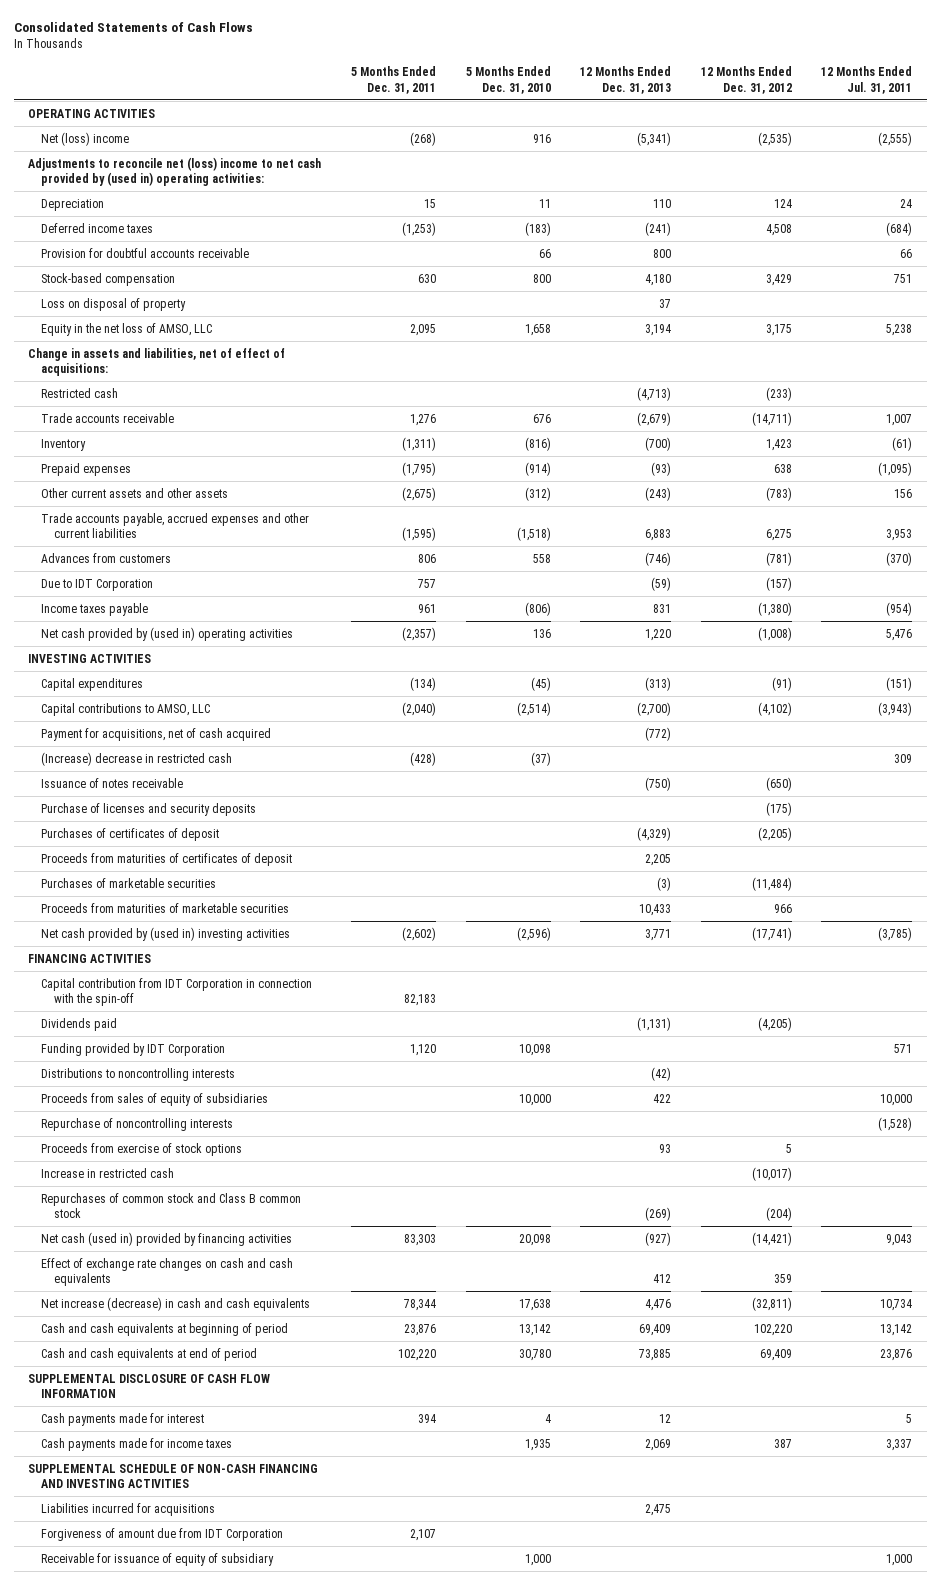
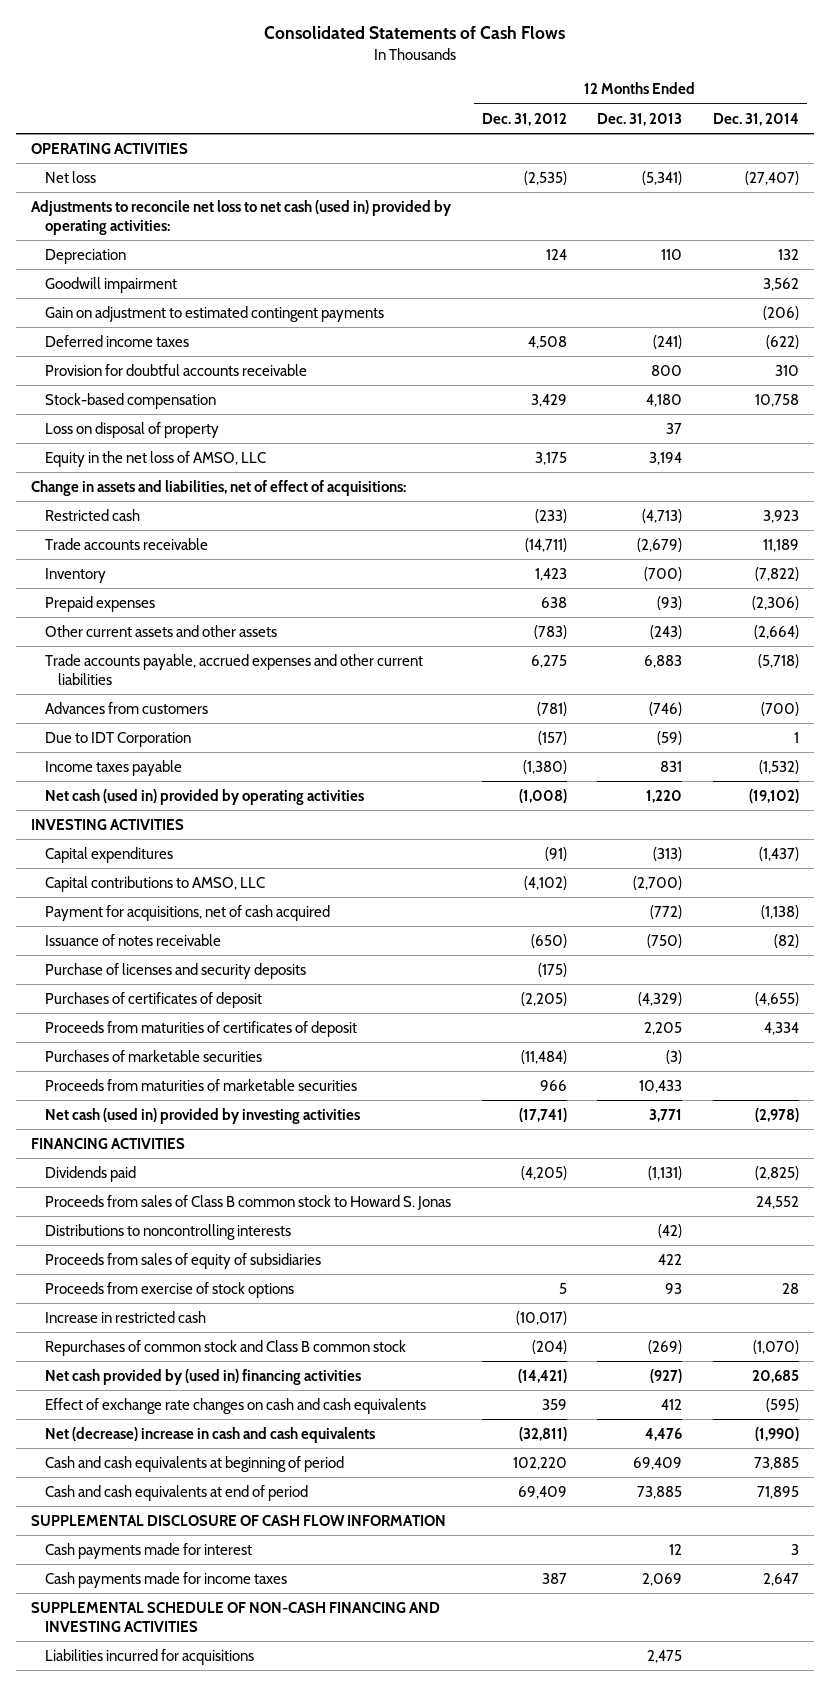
[350,66,436,94] 5 Months Ended Dec. 31, 2011 -> none
[465,66,551,94] 5 Months Ended Dec. 31, 2010 -> none
[821,66,913,94] 12 Months Ended Jul. 31, 2011 -> none
none -> [712,112,799,126] Dec. 31, 2014
[41,131,130,146] Net (loss) income -> [44,170,96,183] Net loss
[28,156,322,186] Adjustments to reconcile net (loss) income to net cash provided by (used in) operating activities: -> [31,199,453,236] Adjustments to reconcile net loss to net cash (used in) provided by operating activities:
none -> [44,276,177,293] Goodwill impairment
none -> [44,305,384,322] Gain on adjustment to estimated contingent payments
[41,626,294,641] Net cash provided by (used in) operating activities -> [44,788,364,805] Net cash (used in) provided by operating activities
[41,751,233,766] (Increase) decrease in restricted cash -> none
[41,926,291,941] Net cash provided by (used in) investing activities -> [44,1107,360,1124] Net cash (used in) provided by investing activities
[41,977,313,1006] Capital contribution from IDT Corporation in connection with the spin-off -> none
[41,1042,226,1056] Funding provided by IDT Corporation -> none
none -> [44,1194,451,1210] Proceeds from sales of Class B common stock to Howard S. Jonas
[41,1117,234,1131] Repurchase of noncontrolling interests -> none
[41,1231,293,1246] Net cash (used in) provided by financing activities -> [44,1368,361,1385] Net cash provided by (used in) financing activities
[41,1296,311,1311] Net increase (decrease) in cash and cash equivalents -> [44,1426,375,1443] Net (decrease) increase in cash and cash equivalents
[41,1527,284,1541] Forgiveness of amount due from IDT Corporation -> none
[41,1552,275,1566] Receivable for issuance of equity of subsidiary -> none

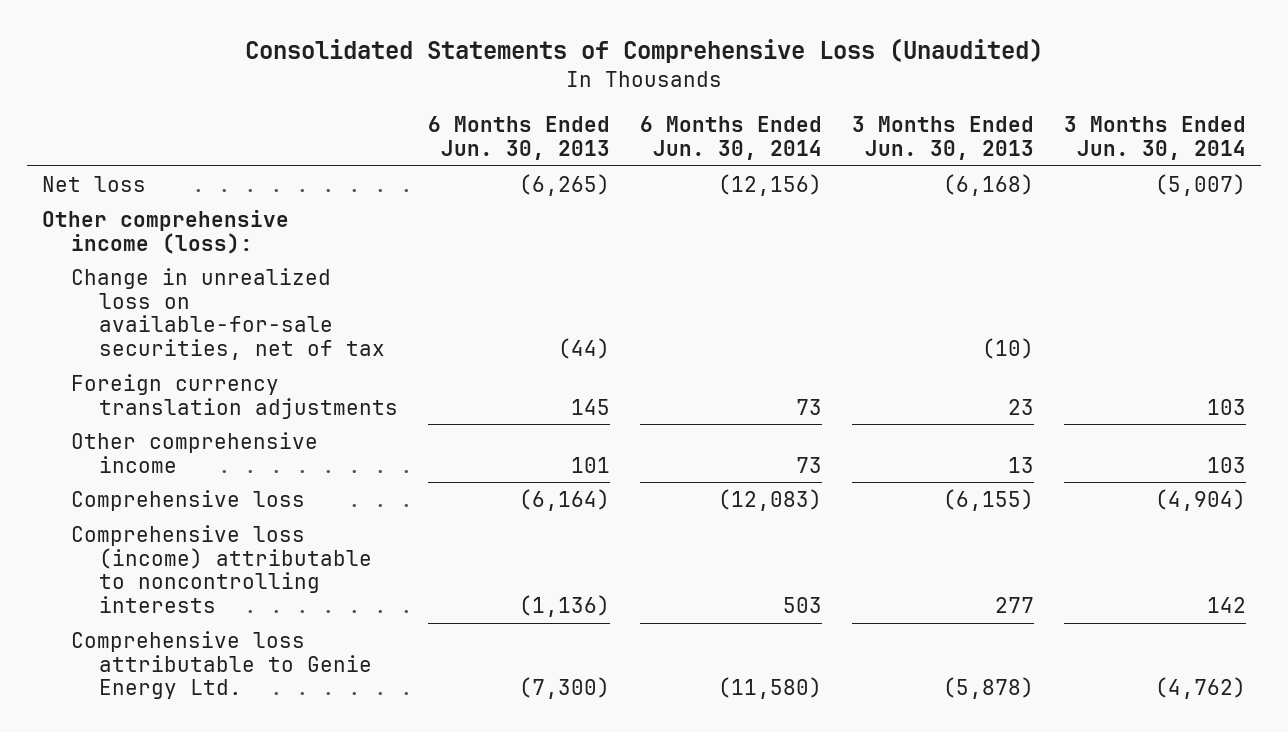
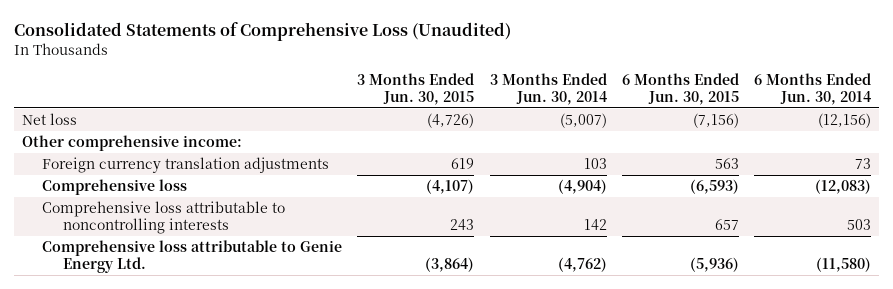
[427,116,610,160] 6 Months Ended Jun. 30, 2013 -> none
[851,116,1034,160] 3 Months Ended Jun. 30, 2013 -> none
none -> [357,72,475,105] 3 Months Ended Jun. 30, 2015
none -> [621,72,739,105] 6 Months Ended Jun. 30, 2015
[70,267,385,361] Change in unrealized loss on available-for-sale securities, net of tax -> none
[42,209,290,254] Other comprehensive income (loss): -> [21,135,242,152] Other comprehensive income:
[70,431,318,473] Other comprehensive income -> none
[70,524,372,614] Comprehensive loss (income) attributable to noncontrolling interests -> [42,201,286,235] Comprehensive loss attributable to noncontrolling interests

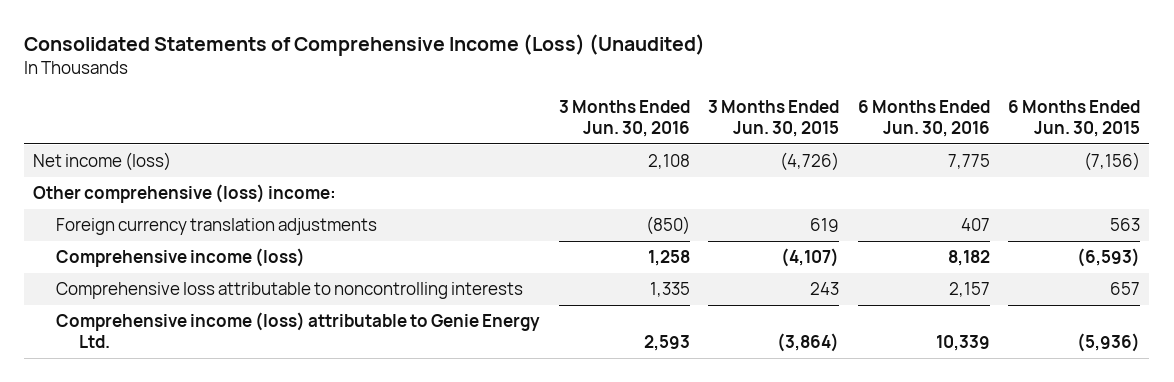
[13,21,511,41] Consolidated Statements of Comprehensive Loss (Unaudited) -> [24,33,706,56] Consolidated Statements of Comprehensive Income (Loss) (Unaudited)
[489,72,607,105] 3 Months Ended Jun. 30, 2014 -> none
[754,72,872,105] 6 Months Ended Jun. 30, 2014 -> none
none -> [558,100,690,138] 3 Months Ended Jun. 30, 2016
none -> [857,100,990,138] 6 Months Ended Jun. 30, 2016
[21,113,77,126] Net loss -> [33,152,172,172] Net income (loss)
[21,135,242,152] Other comprehensive income: -> [33,184,337,204] Other comprehensive (loss) income:
[42,179,188,196] Comprehensive loss -> [56,248,306,268] Comprehensive income (loss)
[42,240,343,274] Comprehensive loss attributable to Genie Energy Ltd. -> [56,312,541,349] Comprehensive income (loss) attributable to Genie Energy Ltd.

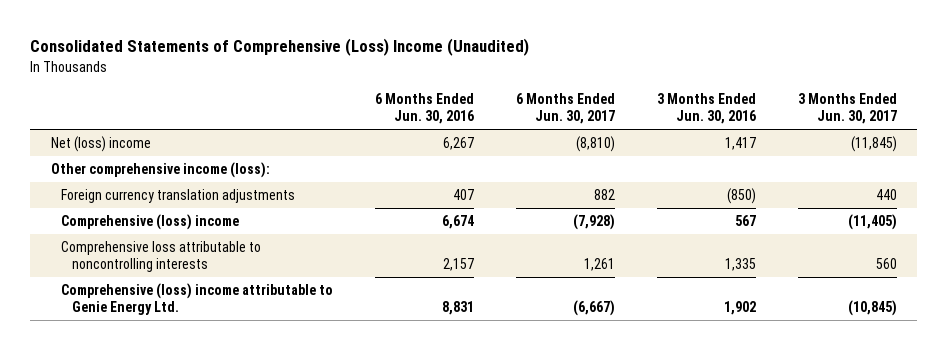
[24,33,706,56] Consolidated Statements of Comprehensive Income (Loss) (Unaudited) -> [30,38,530,57] Consolidated Statements of Comprehensive (Loss) Income (Unaudited)
[708,100,840,138] 3 Months Ended Jun. 30, 2015 -> none
[1008,100,1141,138] 6 Months Ended Jun. 30, 2015 -> none
none -> [516,92,616,125] 6 Months Ended Jun. 30, 2017
none -> [797,92,897,125] 3 Months Ended Jun. 30, 2017
[33,152,172,172] Net income (loss) -> [51,136,152,153] Net (loss) income
[647,154,690,170] 2,108 -> [724,137,756,151] 1,417
[947,154,990,170] 7,775 -> [443,137,475,151] 6,267
[33,184,337,204] Other comprehensive (loss) income: -> [51,162,271,179] Other comprehensive income (loss):
[56,248,306,268] Comprehensive income (loss) -> [61,214,240,231] Comprehensive (loss) income
[647,250,690,267] 1,258 -> [734,215,756,227] 567
[947,250,990,267] 8,182 -> [442,215,475,230] 6,674
[56,312,541,349] Comprehensive income (loss) attributable to Genie Energy Ltd. -> [61,283,334,316] Comprehensive (loss) income attributable to Genie Energy Ltd.
[643,335,690,352] 2,593 -> [723,301,756,316] 1,902
[935,335,990,352] 10,339 -> [442,301,475,316] 8,831

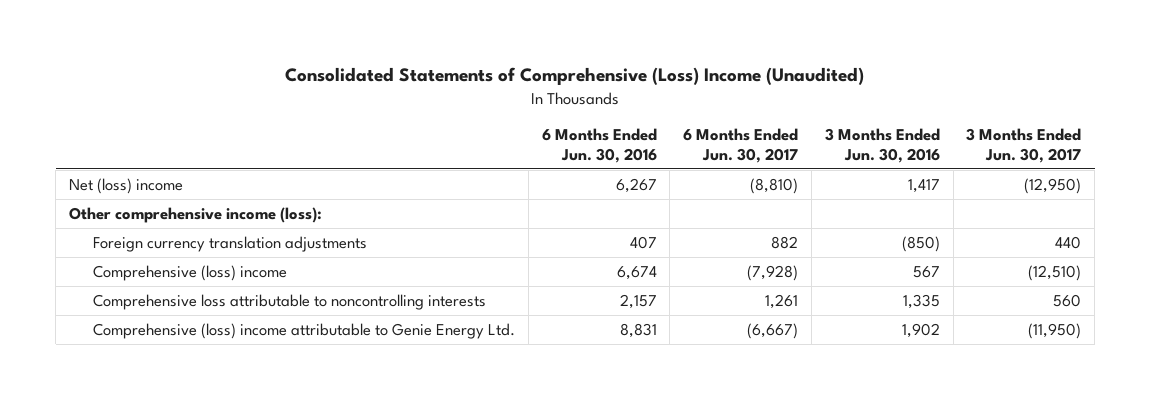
[850,136,897,153] (11,845) -> [1024,177,1082,194] (12,950)
[847,214,897,231] (11,405) -> [1028,264,1082,281] (12,510)
[847,300,897,317] (10,845) -> [1028,322,1082,339] (11,950)

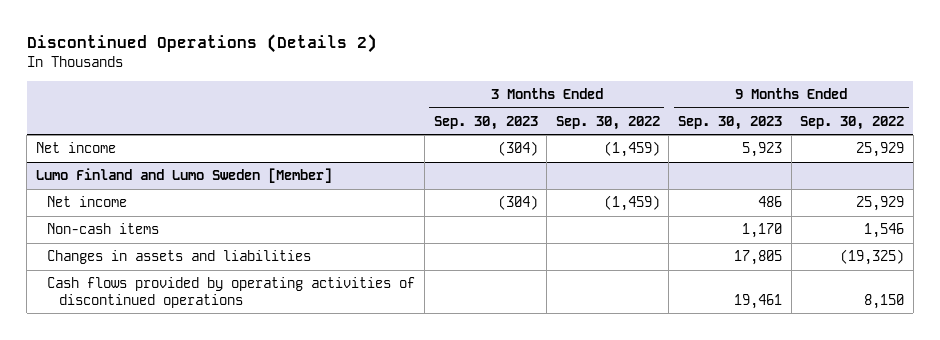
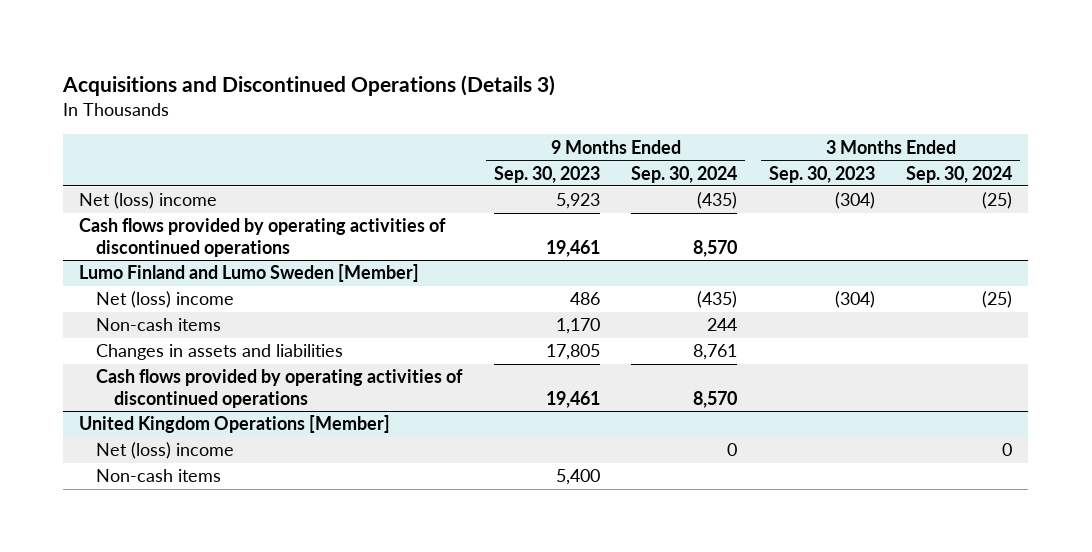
[26,34,377,54] Discontinued Operations (Details 2) -> [62,74,556,96] Acquisitions and Discontinued Operations (Details 3)
[555,115,660,130] Sep. 30, 2022 -> none
[800,115,905,130] Sep. 30, 2022 -> none
none -> [631,165,738,183] Sep. 30, 2024
none -> [906,165,1013,183] Sep. 30, 2024
[35,142,116,154] Net income -> [79,192,218,210] Net (loss) income
none -> [79,218,447,257] Cash flows provided by operating activities of discontinued operations
[47,196,128,208] Net income -> [96,291,235,309] Net (loss) income
none -> [79,415,391,434] United Kingdom Operations [Member]
none -> [96,442,235,460] Net (loss) income
none -> [96,469,222,483] Non-cash items

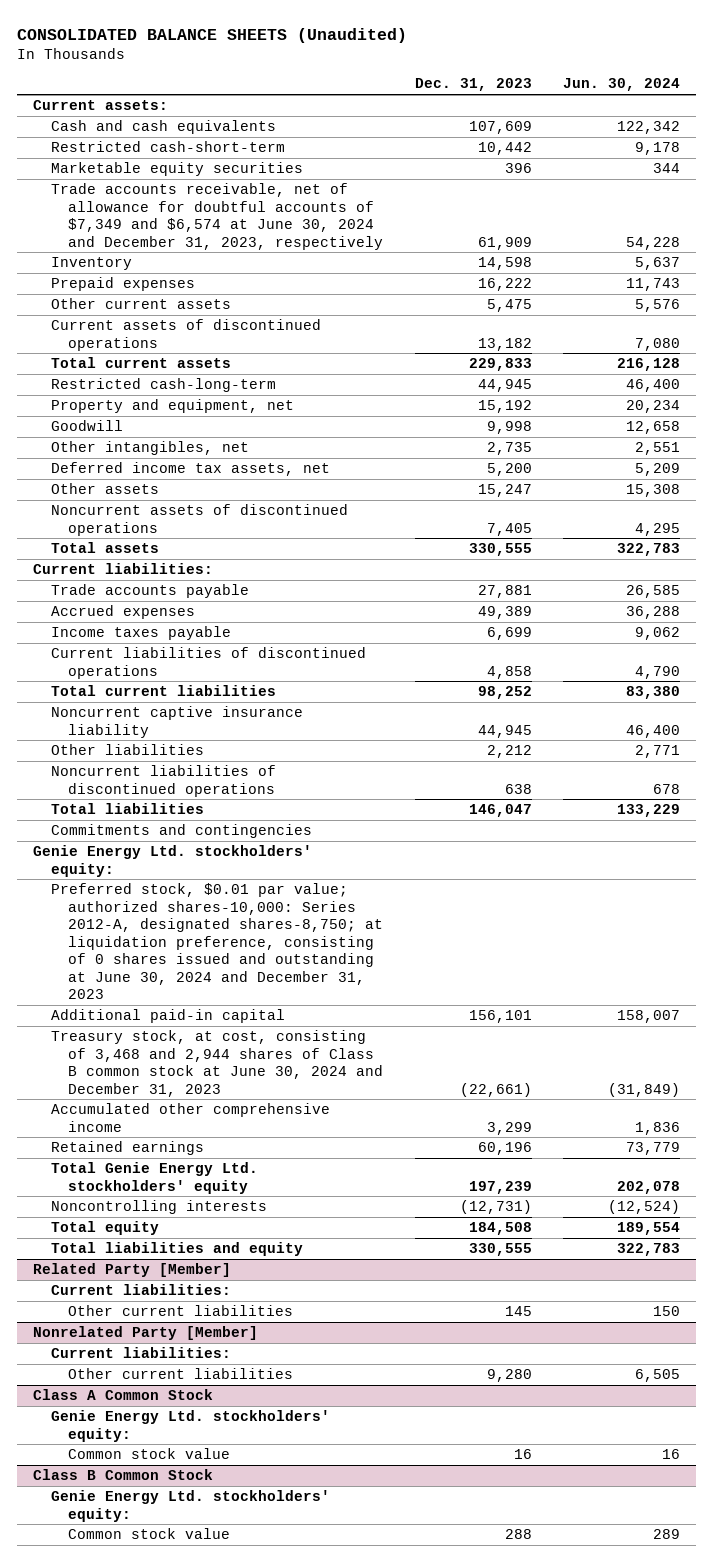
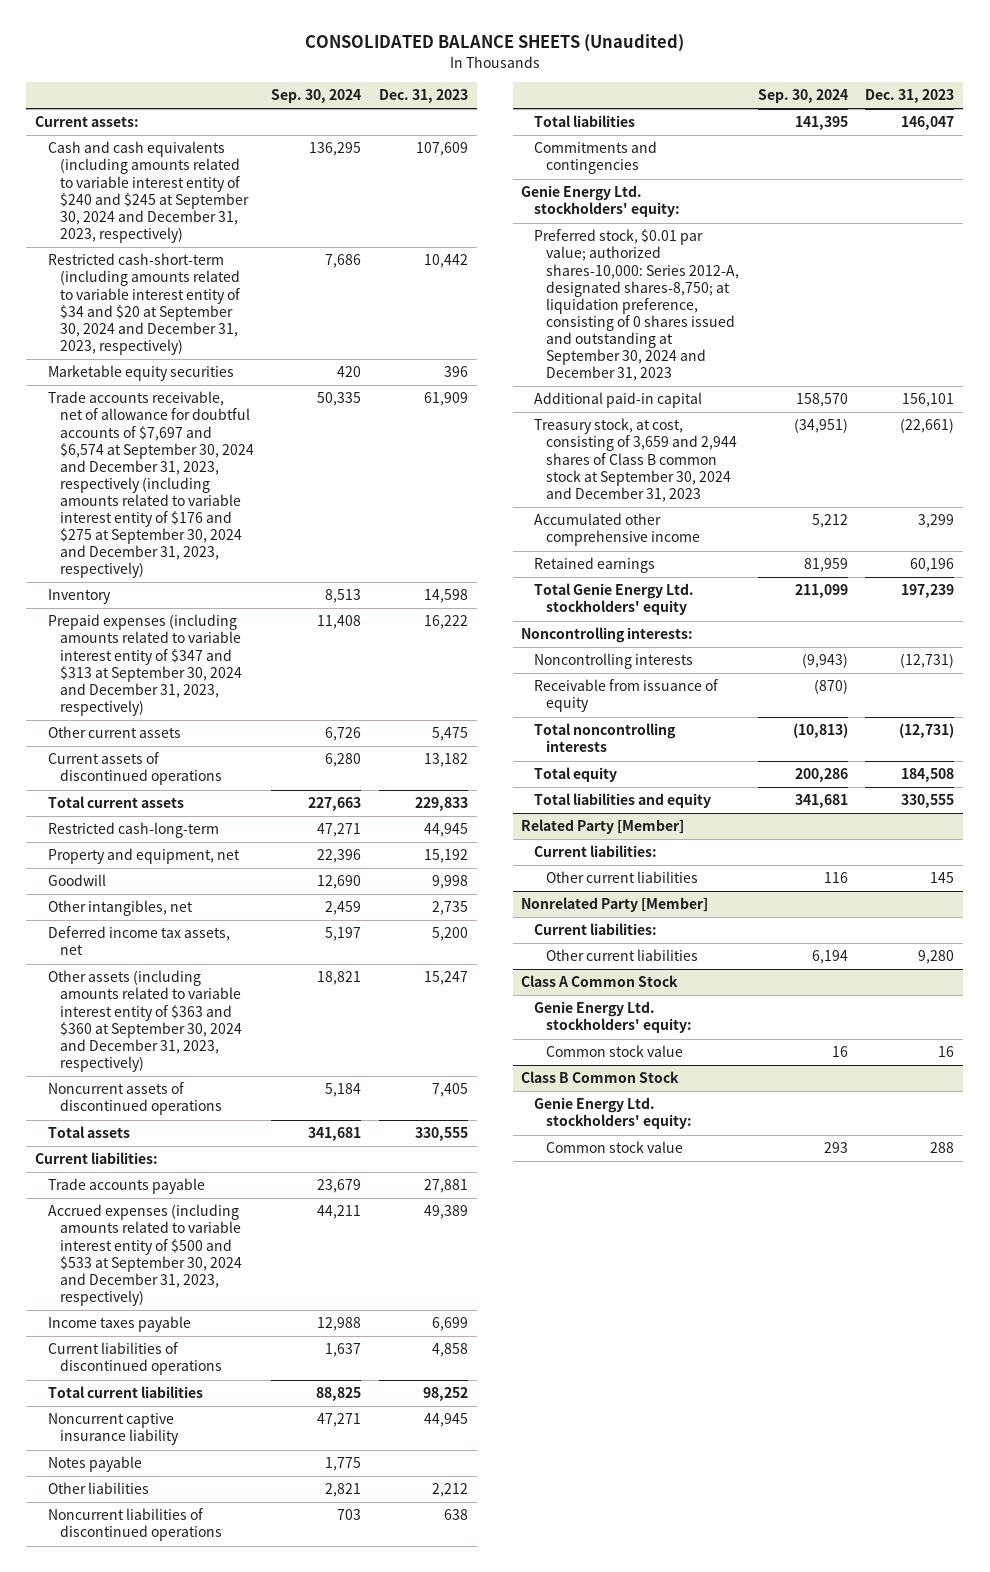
[562,78,680,92] Jun. 30, 2024 -> none
none -> [271,89,362,104] Sep. 30, 2024
[50,120,276,135] Cash and cash equivalents -> [47,141,249,243] Cash and cash equivalents (including amounts related to variable interest entity of $240 and $245 at September 30, 2024 and December 31, 2023, respectively)
[50,141,285,153] Restricted cash-short-term -> [47,253,240,355] Restricted cash-short-term (including amounts related to variable interest entity of $34 and $20 at September 30, 2024 and December 31, 2023, respectively)
[50,183,384,250] Trade accounts receivable, net of allowance for doubtful accounts of $7,349 and $6,574 at June 30, 2024 and December 31, 2023, respectively -> [47,391,254,579] Trade accounts receivable, net of allowance for doubtful accounts of $7,697 and $6,574 at September 30, 2024 and December 31, 2023, respectively (including amounts related to variable interest entity of $176 and $275 at September 30, 2024 and December 31, 2023, respectively)
[50,277,195,292] Prepaid expenses -> [47,614,242,716] Prepaid expenses (including amounts related to variable interest entity of $347 and $313 at September 30, 2024 and December 31, 2023, respectively)
[50,483,159,495] Other assets -> [47,970,242,1072] Other assets (including amounts related to variable interest entity of $363 and $360 at September 30, 2024 and December 31, 2023, respectively)
[50,605,195,620] Accrued expenses -> [47,1204,242,1306] Accrued expenses (including amounts related to variable interest entity of $500 and $533 at September 30, 2024 and December 31, 2023, respectively)
none -> [47,1456,142,1473] Notes payable
[50,883,384,999] Preferred stock, $0.01 par value; authorized shares-10,000: Series 2012-A, designated shares-8,750; at liquidation preference, consisting of 0 shares issued and outstanding at June 30, 2024 and December 31, 2023 -> [533,229,739,382] Preferred stock, $0.01 par value; authorized shares-10,000: Series 2012-A, designated shares-8,750; at liquidation preference, consisting of 0 shares issued and outstanding at September 30, 2024 and December 31, 2023
[50,1030,384,1097] Treasury stock, at cost, consisting of 3,468 and 2,944 shares of Class B common stock at June 30, 2024 and December 31, 2023 -> [533,418,737,502] Treasury stock, at cost, consisting of 3,659 and 2,944 shares of Class B common stock at September 30, 2024 and December 31, 2023
none -> [521,627,694,644] Noncontrolling interests:
none -> [533,679,718,713] Receivable from issuance of equity
none -> [533,723,676,753] Total noncontrolling interests

